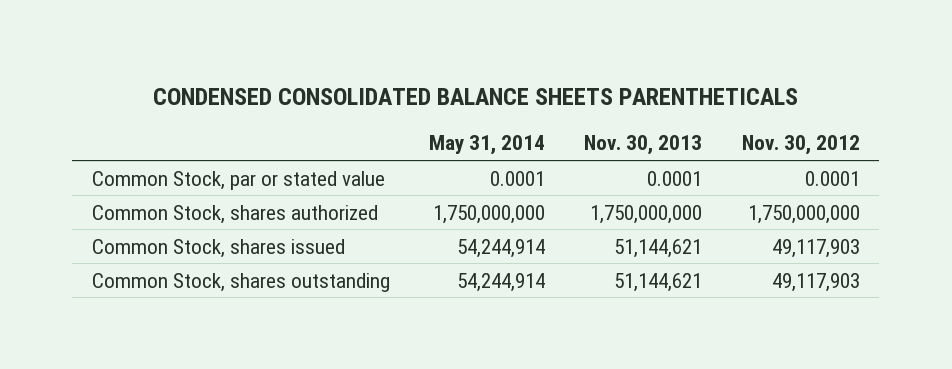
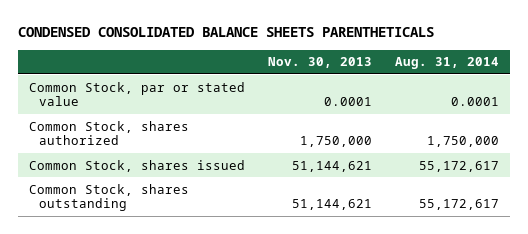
[429,135,546,156] May 31, 2014 -> none
[741,135,860,156] Nov. 30, 2012 -> none
none -> [394,57,499,70] Aug. 31, 2014
[590,204,703,224] 1,750,000,000 -> [300,136,373,148] 1,750,000

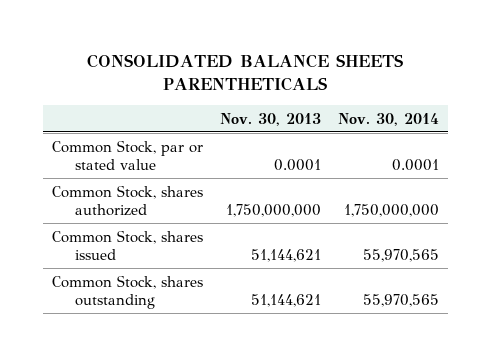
[18,27,435,38] CONDENSED CONSOLIDATED BALANCE SHEETS PARENTHETICALS -> [87,53,404,91] CONSOLIDATED BALANCE SHEETS PARENTHETICALS
[394,57,499,70] Aug. 31, 2014 -> none
none -> [338,112,440,126] Nov. 30, 2014
[300,136,373,148] 1,750,000 -> [225,204,321,218] 1,750,000,000

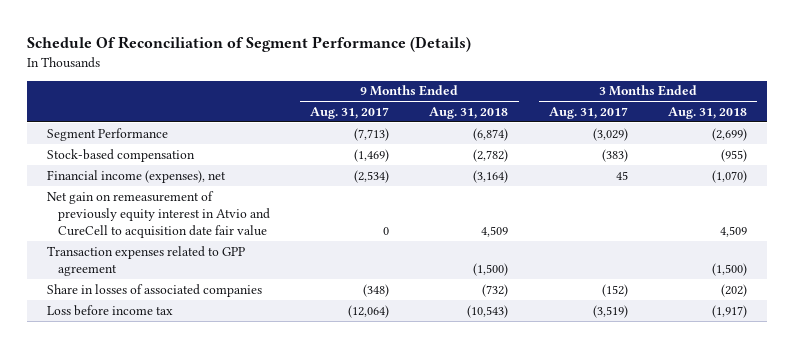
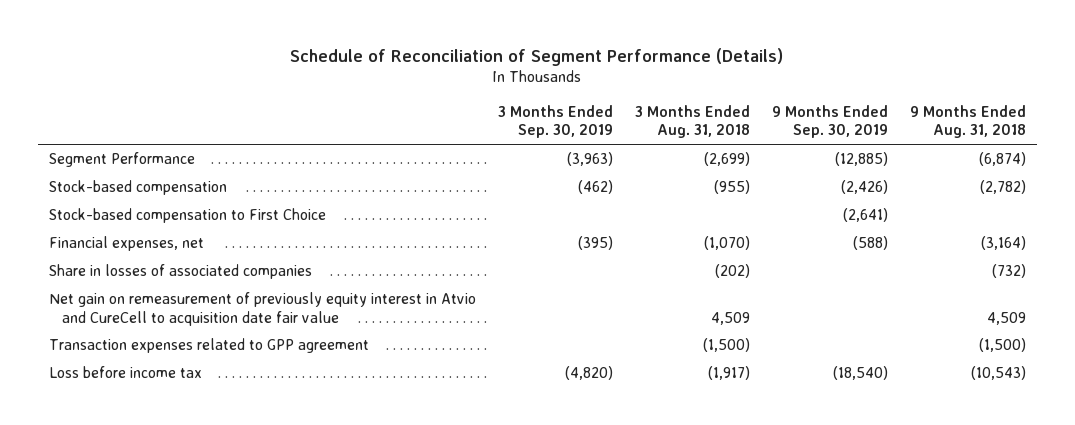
[27,36,472,53] Schedule Of Reconciliation of Segment Performance (Details) -> [290,47,784,66] Schedule of Reconciliation of Segment Performance (Details)
[310,106,390,119] Aug. 31, 2017 -> none
[548,106,628,119] Aug. 31, 2017 -> none
none -> [497,104,613,139] 3 Months Ended Sep. 30, 2019
none -> [772,104,889,139] 9 Months Ended Sep. 30, 2019
none -> [48,208,326,224] Stock-based compensation to First Choice
[47,169,227,183] Financial income (expenses), net -> [48,236,204,252] Financial expenses, net
[47,283,263,297] Share in losses of associated companies -> [48,264,312,280] Share in losses of associated companies

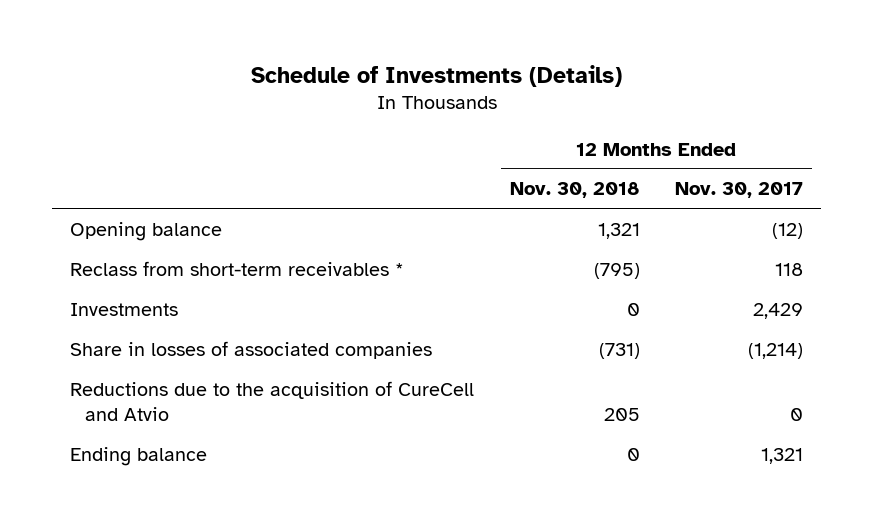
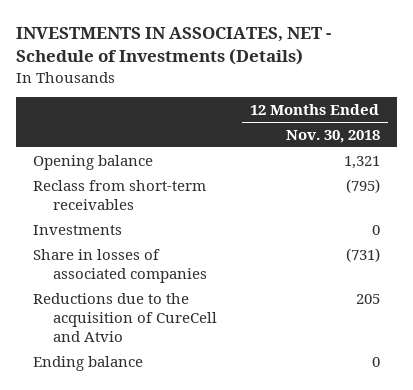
[250,64,622,87] Schedule of Investments (Details) -> [15,27,331,66] INVESTMENTS IN ASSOCIATES, NET - Schedule of Investments (Details)
[675,182,804,199] Nov. 30, 2017 -> none
[69,260,404,276] Reclass from short-term receivables * -> [32,179,206,211] Reclass from short-term receivables

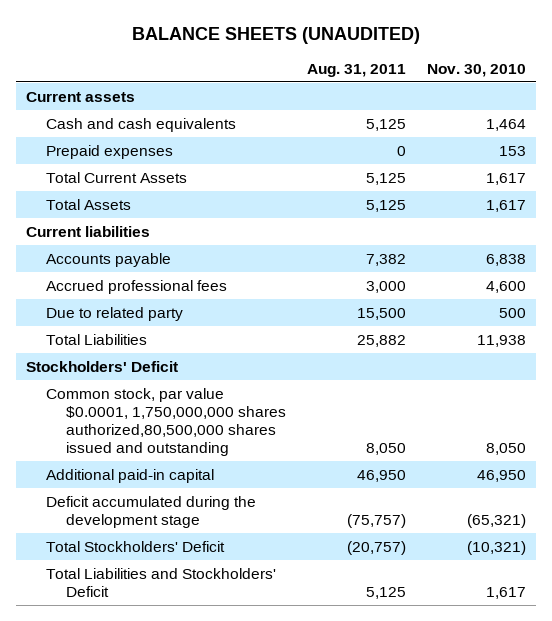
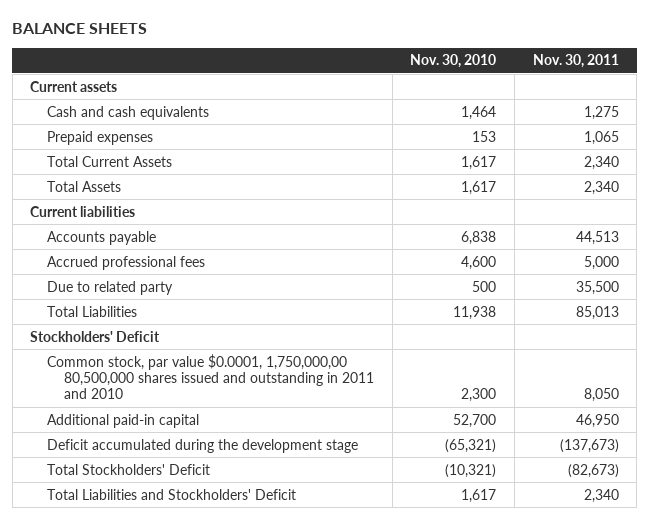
[132,26,421,44] BALANCE SHEETS (UNAUDITED) -> [12,22,148,34] BALANCE SHEETS
[307,63,407,77] Aug. 31, 2011 -> none
none -> [532,54,619,69] Nov. 30, 2011
[46,387,287,456] Common stock, par value $0.0001, 1,750,000,000 shares authorized,80,500,000 shares issued and outstanding -> [47,353,375,400] Common stock, par value $0.0001, 1,750,000,00 80,500,000 shares issued and outstanding in 2011 and 2010
[485,442,526,455] 8,050 -> [461,388,497,403] 2,300
[476,469,526,482] 46,950 -> [453,413,497,428] 52,700

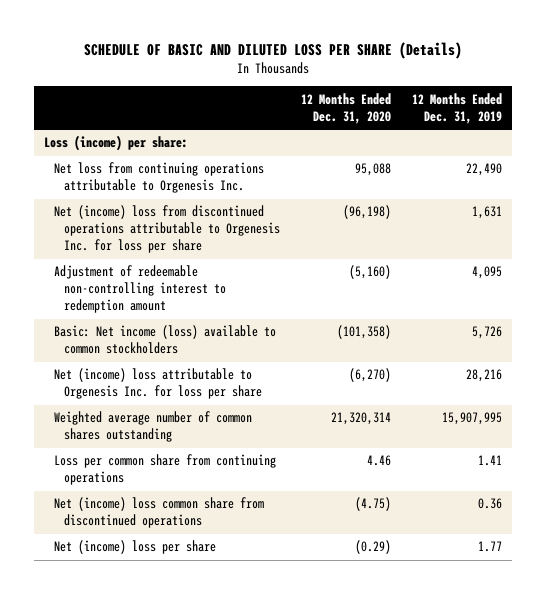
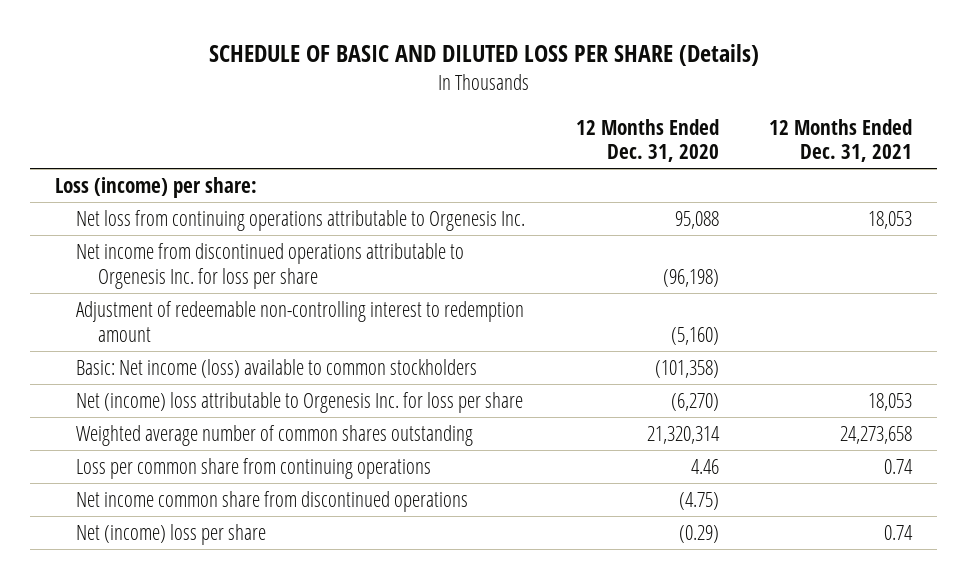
[411,92,502,124] 12 Months Ended Dec. 31, 2019 -> none
none -> [769,118,913,163] 12 Months Ended Dec. 31, 2021
[54,205,280,254] Net (income) loss from discontinued operations attributable to Orgenesis Inc. for loss per share -> [76,242,465,289] Net income from discontinued operations attributable to Orgenesis Inc. for loss per share
[54,497,265,529] Net (income) loss common share from discontinued operations -> [76,490,469,512] Net income common share from discontinued operations

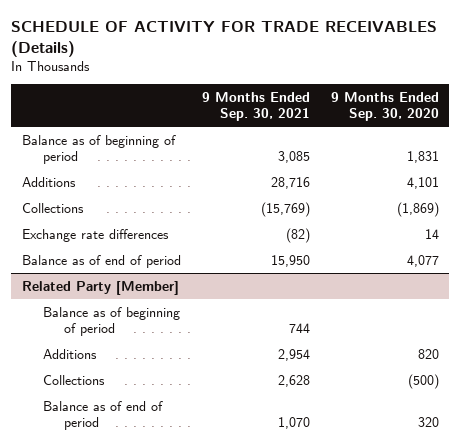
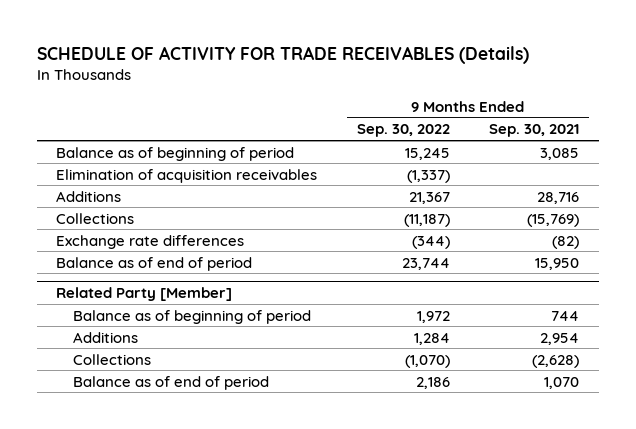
[330,92,439,122] 9 Months Ended Sep. 30, 2020 -> none
none -> [356,124,450,138] Sep. 30, 2022
none -> [56,168,318,183] Elimination of acquisition receivables
[277,374,310,387] 2,628 -> [532,354,580,368] (2,628)

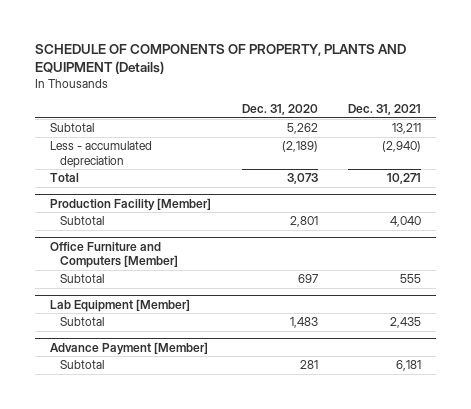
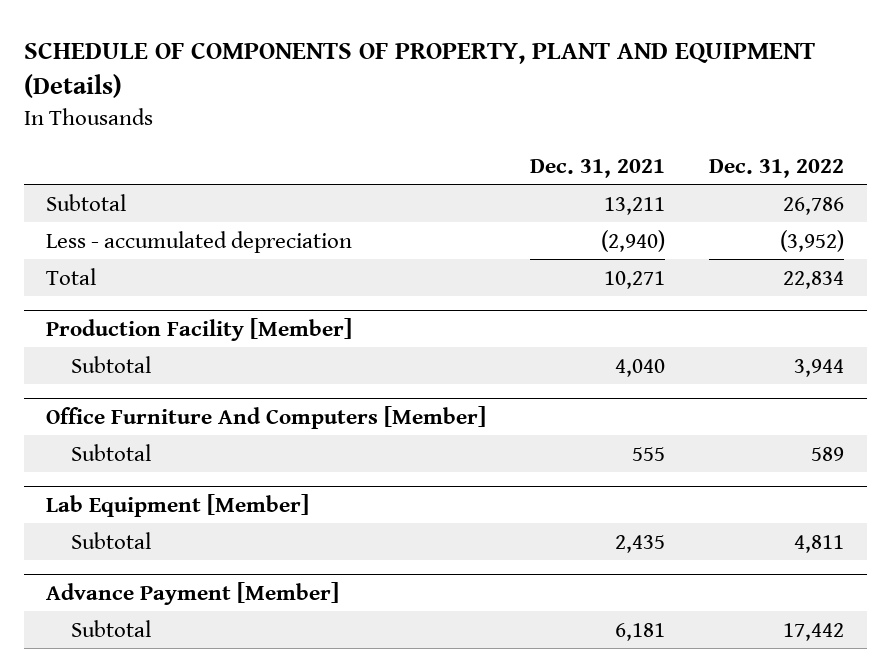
[35,43,407,75] SCHEDULE OF COMPONENTS OF PROPERTY, PLANTS AND EQUIPMENT (Details) -> [23,41,815,98] SCHEDULE OF COMPONENTS OF PROPERTY, PLANT AND EQUIPMENT (Details)
[241,104,318,116] Dec. 31, 2020 -> none
none -> [709,158,845,178] Dec. 31, 2022
[50,241,179,269] Office Furniture and Computers [Member] -> [45,405,486,429] Office Furniture And Computers [Member]

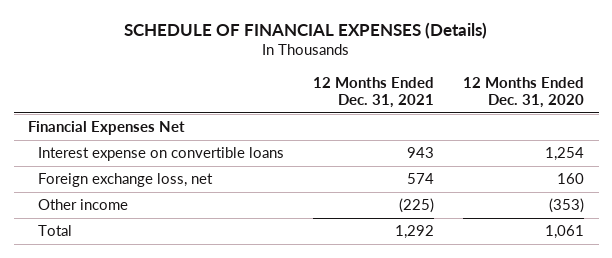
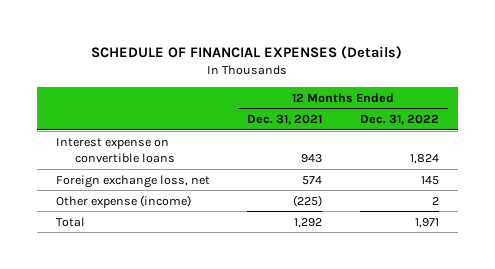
[463,76,585,108] 12 Months Ended Dec. 31, 2020 -> none
none -> [359,114,439,126] Dec. 31, 2022
[28,121,186,136] Financial Expenses Net -> none
[38,199,129,211] Other income -> [56,194,192,208] Other expense (income)

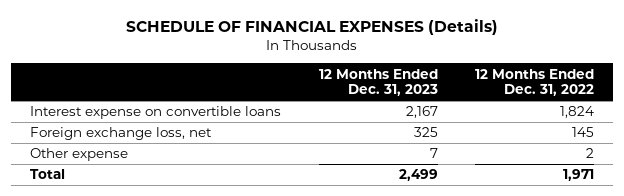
[247,114,323,126] Dec. 31, 2021 -> none
none -> [318,68,438,97] 12 Months Ended Dec. 31, 2023
[56,194,192,208] Other expense (income) -> [30,148,129,162] Other expense

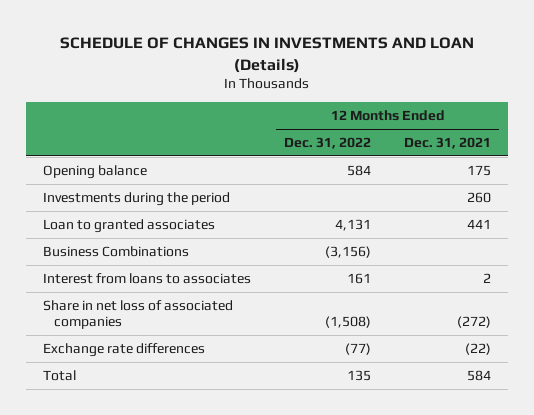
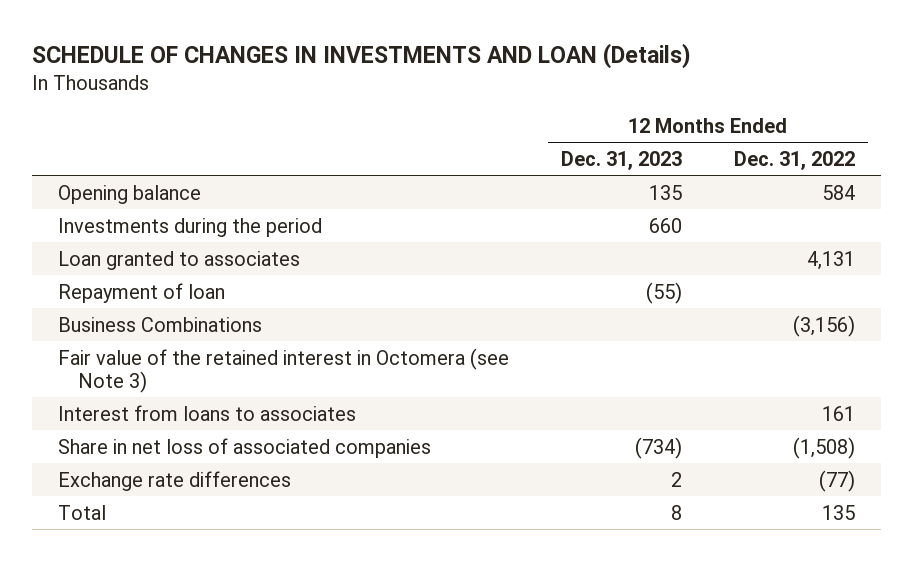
[404,136,492,149] Dec. 31, 2021 -> none
none -> [561,151,683,171] Dec. 31, 2023
[42,218,215,233] Loan to granted associates -> [57,250,300,270] Loan granted to associates
none -> [57,282,225,303] Repayment of loan
none -> [57,347,509,393] Fair value of the retained interest in Octomera (see Note 3)

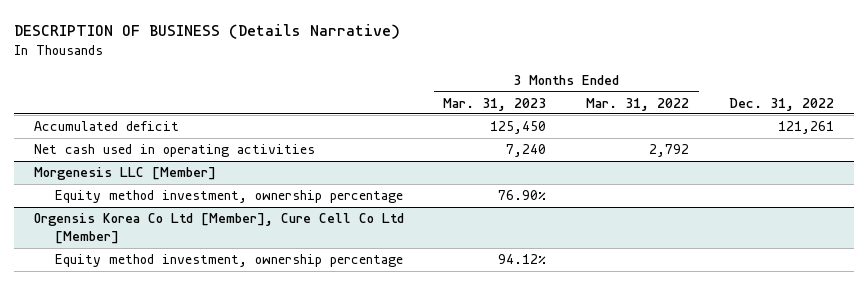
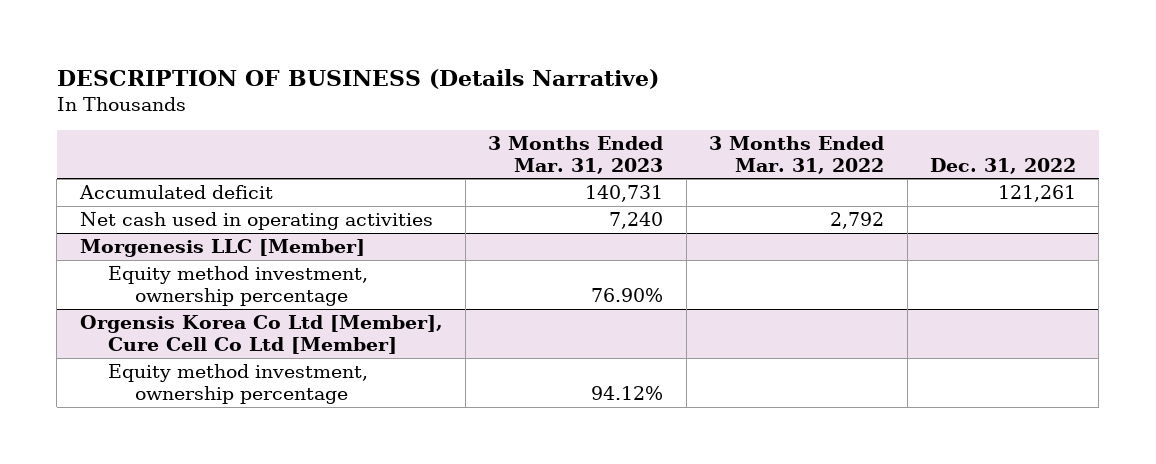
[490,121,547,135] 125,450 -> [585,185,664,203] 140,731

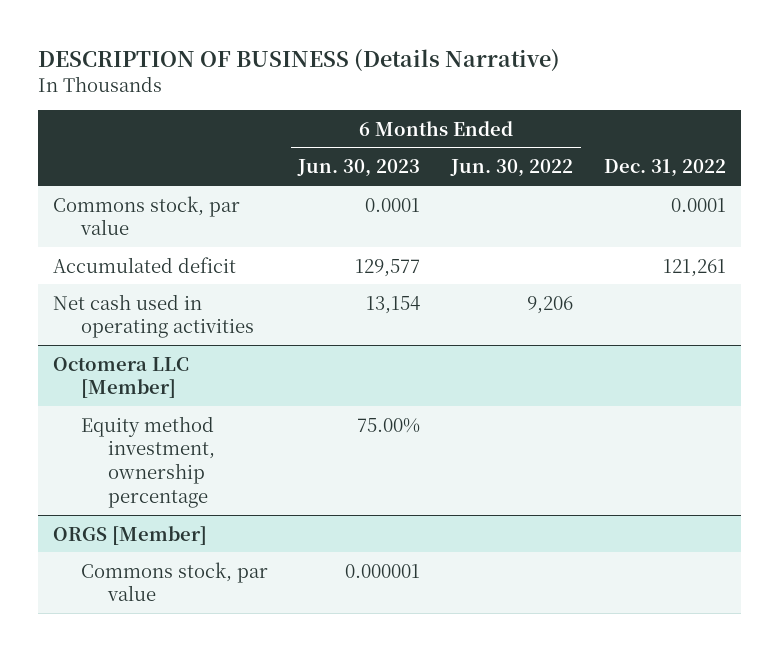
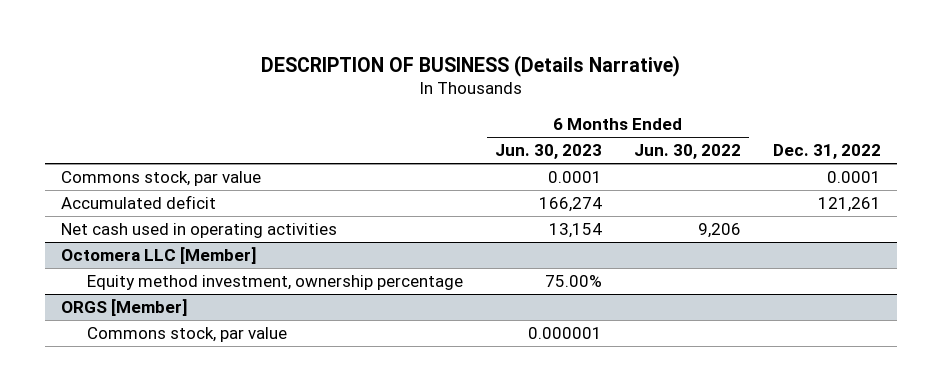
[355,258,421,277] 129,577 -> [539,196,603,212] 166,274

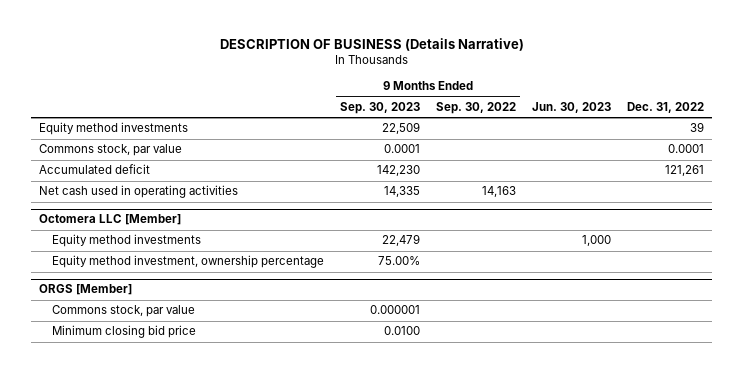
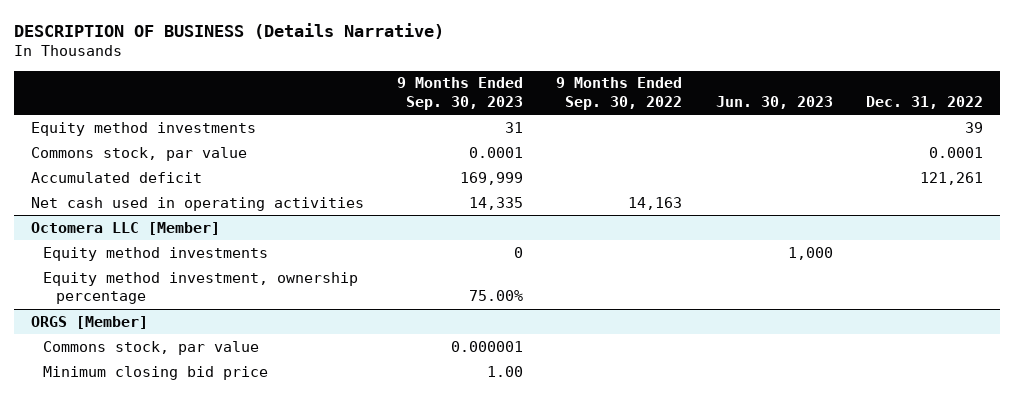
[381,122,420,135] 22,509 -> [505,121,524,133] 31
[376,165,420,177] 142,230 -> [460,171,524,185] 169,999
[381,234,420,247] 22,479 -> [514,246,524,258] 0
[383,326,420,336] 0.0100 -> [487,365,524,377] 1.00

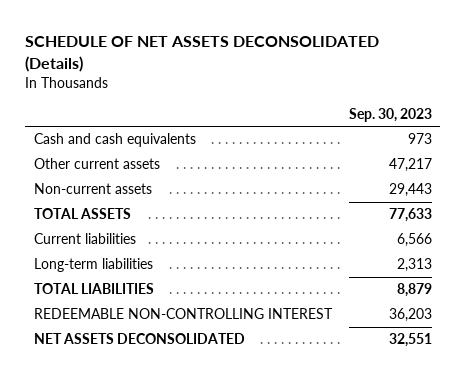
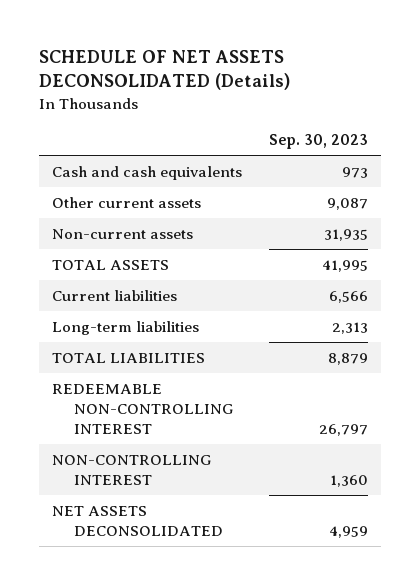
[388,158,432,173] 47,217 -> [326,197,368,210] 9,087
[388,183,432,198] 29,443 -> [323,228,368,241] 31,935
[388,208,432,223] 77,633 -> [321,259,368,272] 41,995
[388,308,432,323] 36,203 -> [318,423,368,436] 26,797
none -> [51,454,211,485] NON-CONTROLLING INTEREST
[388,333,432,348] 32,551 -> [328,525,368,538] 4,959

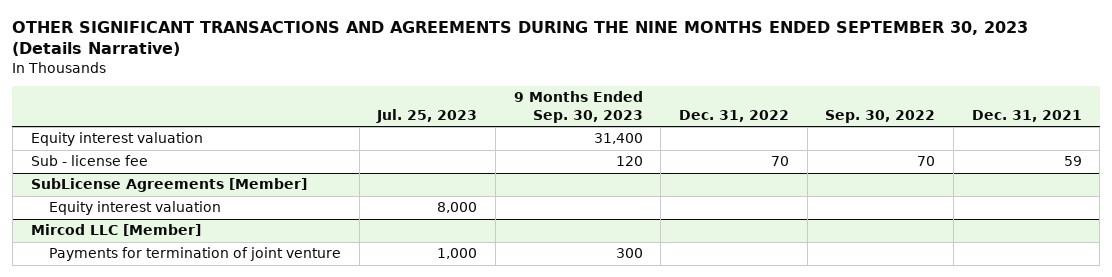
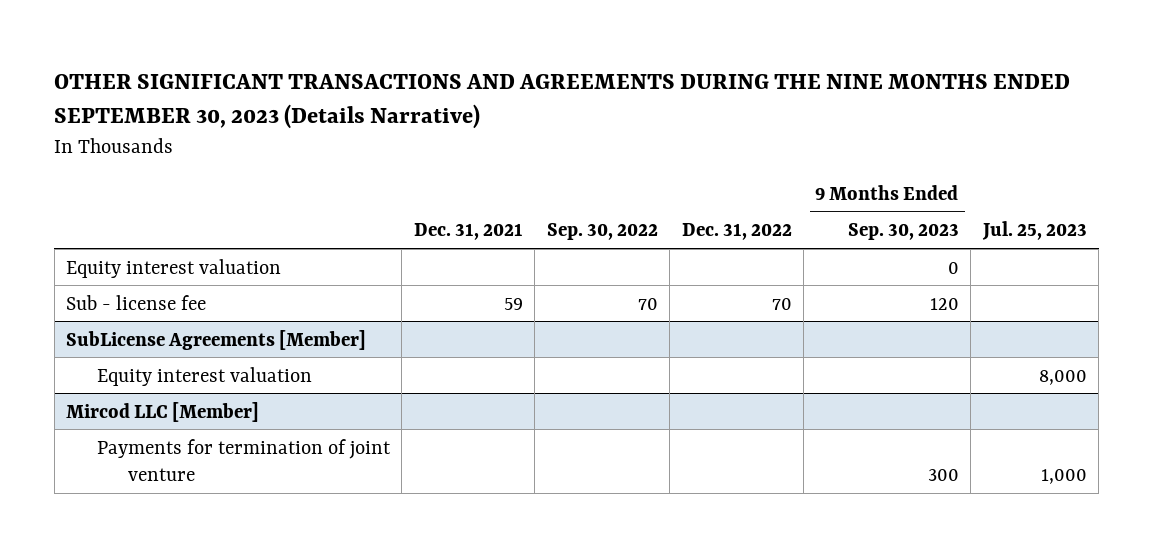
[593,133,643,145] 31,400 -> [947,261,959,274] 0

